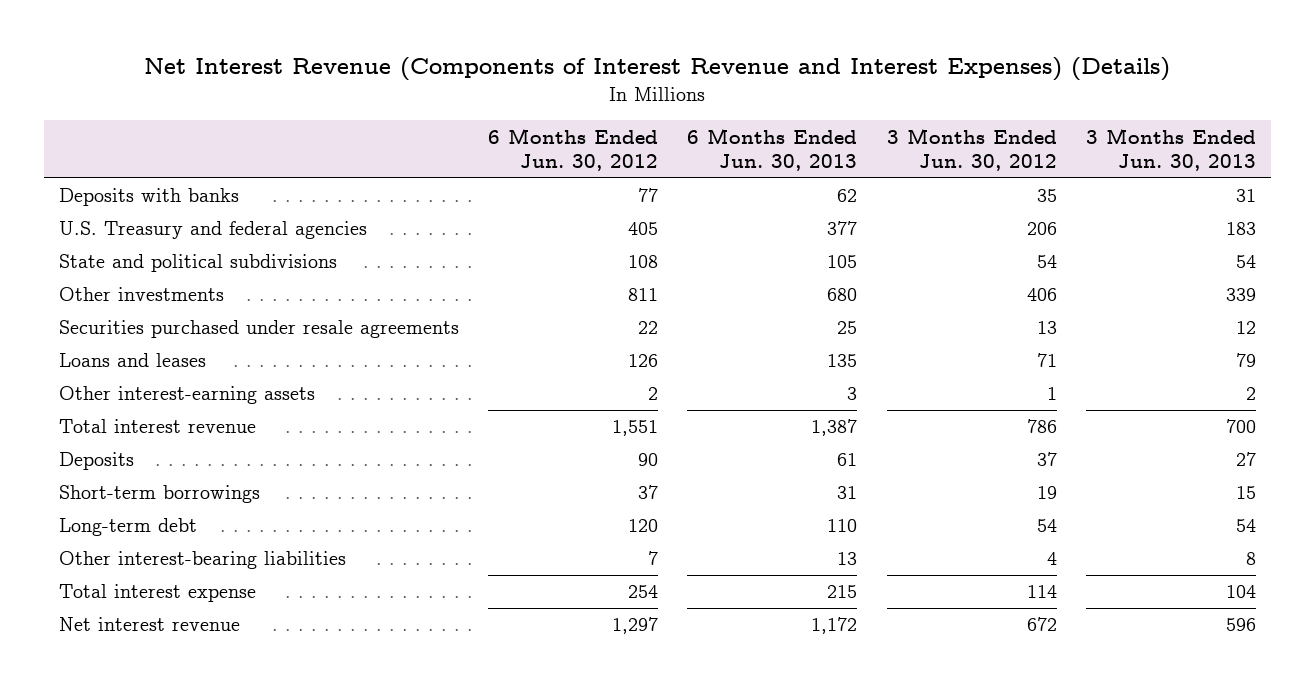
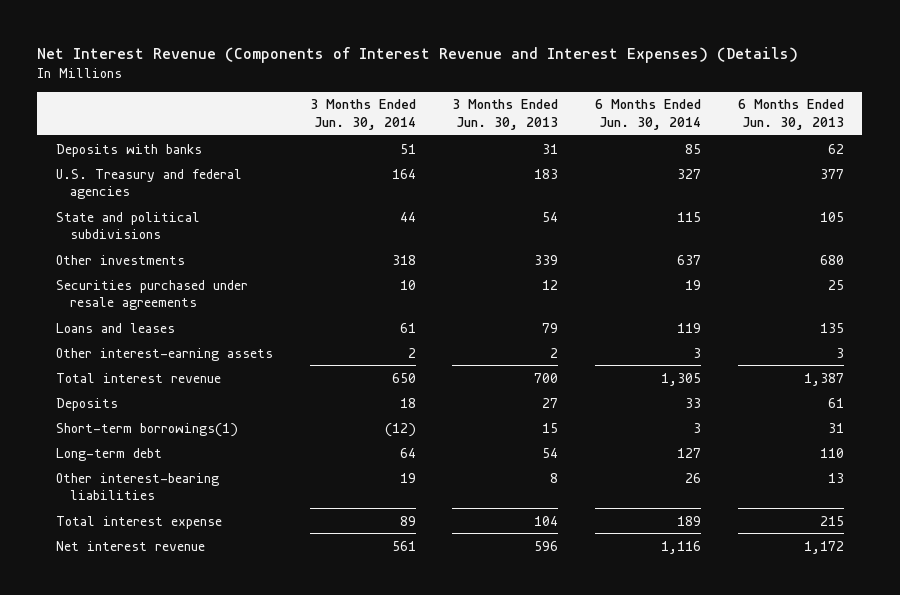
[487,127,658,171] 6 Months Ended Jun. 30, 2012 -> none
[886,127,1057,171] 3 Months Ended Jun. 30, 2012 -> none
none -> [309,99,416,130] 3 Months Ended Jun. 30, 2014
none -> [595,99,702,130] 6 Months Ended Jun. 30, 2014
[58,485,260,504] Short-term borrowings -> [55,422,238,437] Short-term borrowings(1)

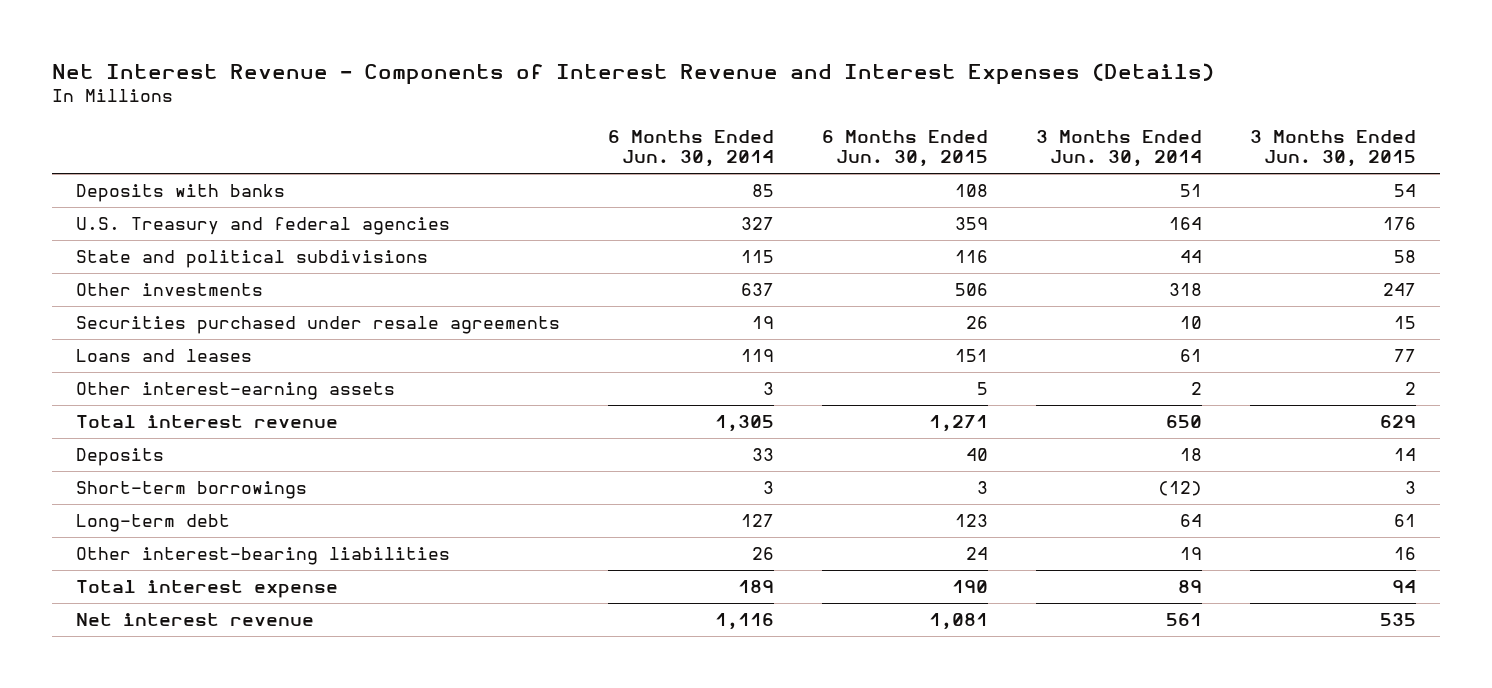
[37,47,799,64] Net Interest Revenue (Components of Interest Revenue and Interest Expenses) (Details) -> [52,62,1215,85] Net Interest Revenue - Components of Interest Revenue and Interest Expenses (Details)
[452,99,559,130] 3 Months Ended Jun. 30, 2013 -> none
[737,99,844,130] 6 Months Ended Jun. 30, 2013 -> none
none -> [822,129,989,168] 6 Months Ended Jun. 30, 2015
none -> [1250,129,1417,168] 3 Months Ended Jun. 30, 2015
[55,422,238,437] Short-term borrowings(1) -> [76,481,308,500] Short-term borrowings

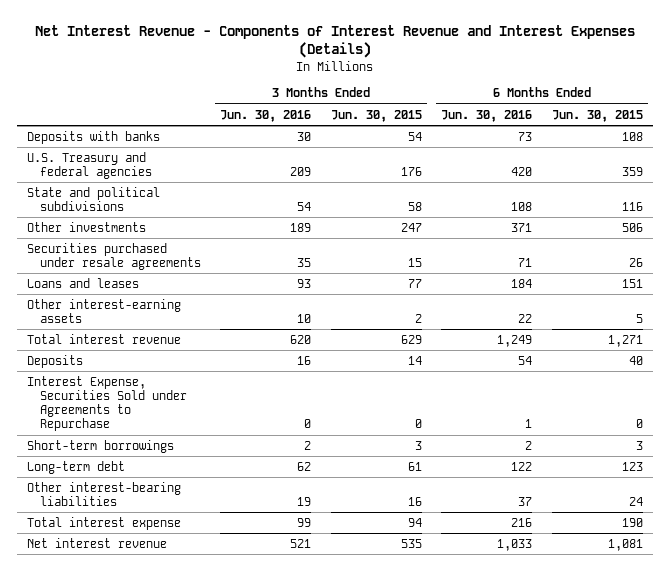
[608,129,775,168] 6 Months Ended Jun. 30, 2014 -> none
[1036,129,1203,168] 3 Months Ended Jun. 30, 2014 -> none
none -> [220,109,312,122] Jun. 30, 2016
none -> [441,109,533,122] Jun. 30, 2016
none -> [27,375,187,432] Interest Expense, Securities Sold under Agreements to Repurchase

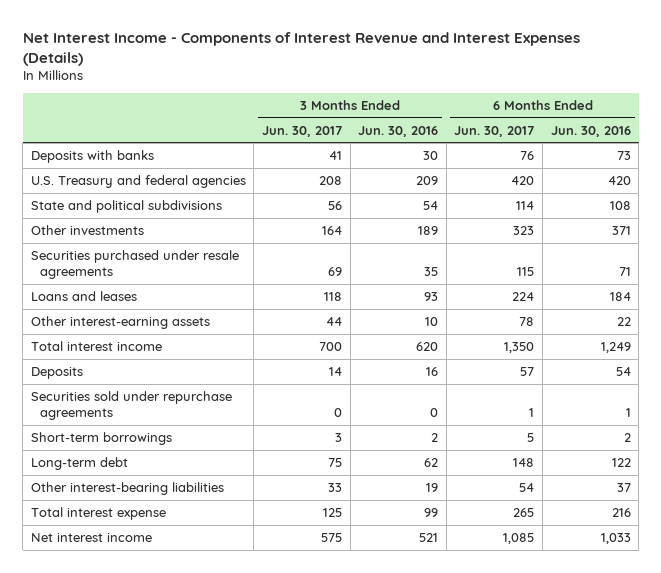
[34,24,635,59] Net Interest Revenue - Components of Interest Revenue and Interest Expenses (Details) -> [22,31,580,66] Net Interest Income - Components of Interest Revenue and Interest Expenses (Details)
[330,109,422,122] Jun. 30, 2015 -> none
[551,109,643,122] Jun. 30, 2015 -> none
none -> [261,125,342,137] Jun. 30, 2017
none -> [454,125,535,137] Jun. 30, 2017
[27,333,182,344] Total interest revenue -> [30,340,162,351] Total interest income
[27,375,187,432] Interest Expense, Securities Sold under Agreements to Repurchase -> [30,390,232,420] Securities sold under repurchase agreements
[27,537,168,548] Net interest revenue -> [30,532,152,542] Net interest income

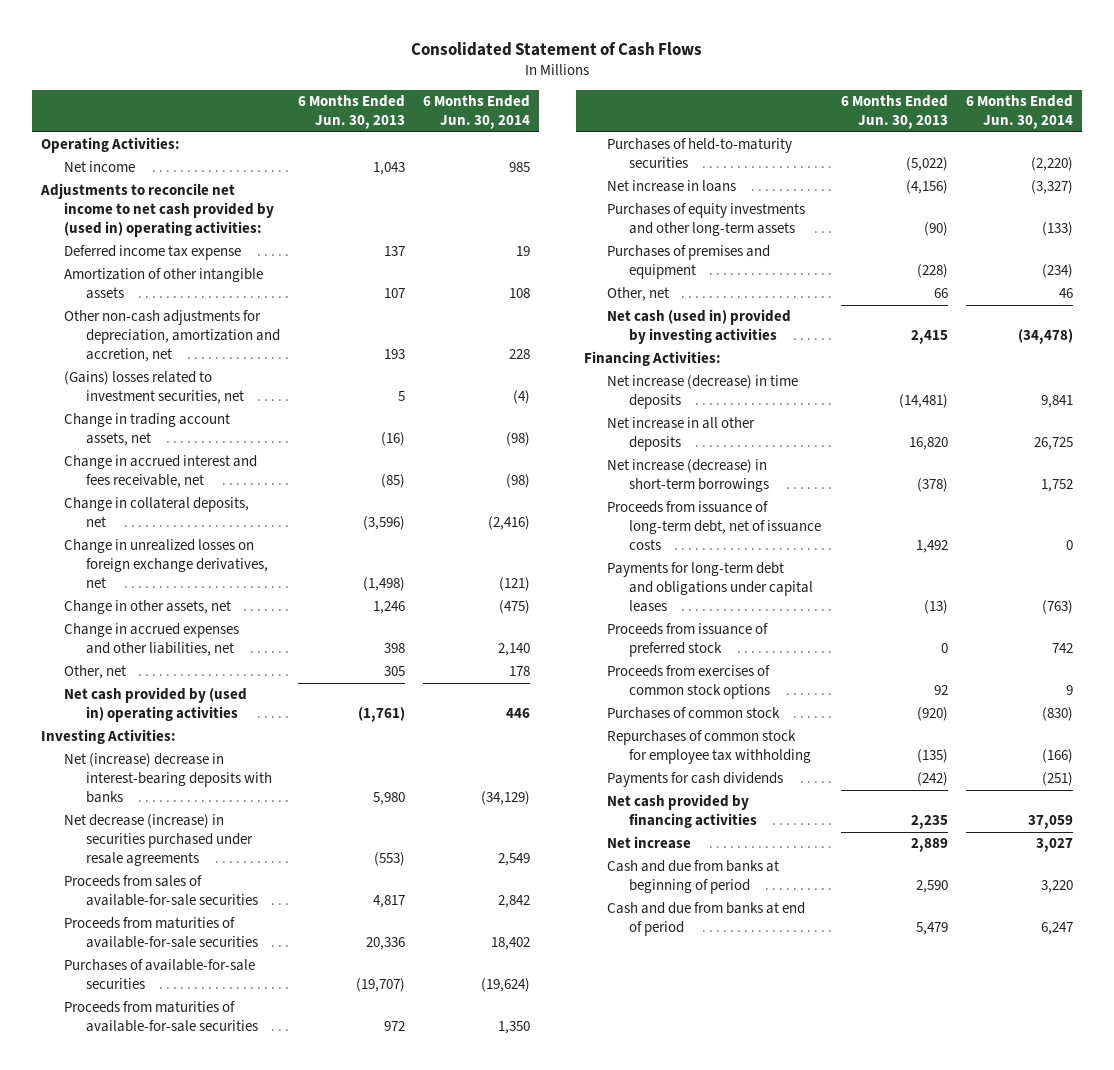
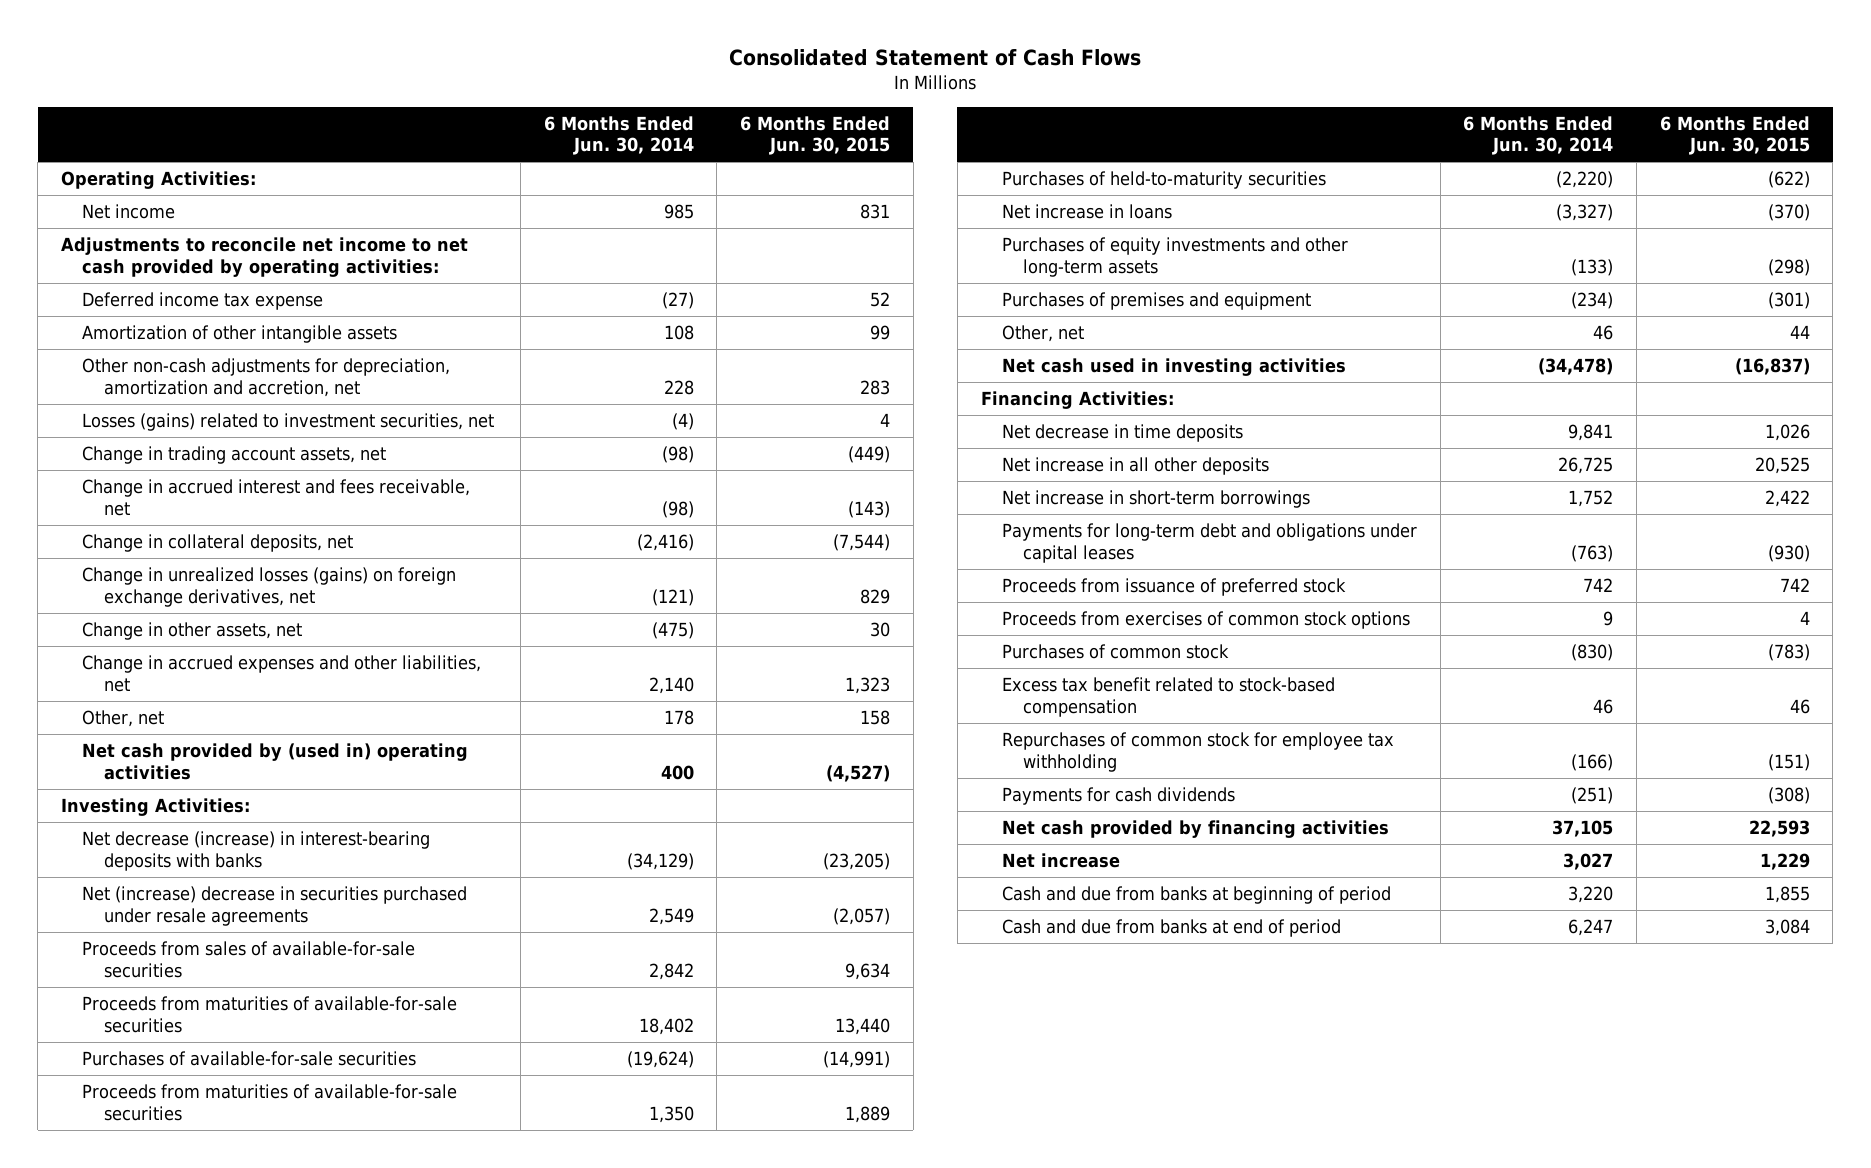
[297,95,405,130] 6 Months Ended Jun. 30, 2013 -> none
none -> [740,115,891,156] 6 Months Ended Jun. 30, 2015
[40,183,274,238] Adjustments to reconcile net income to net cash provided by (used in) operating activities: -> [60,236,468,277] Adjustments to reconcile net income to net cash provided by operating activities:
[515,246,530,257] 19 -> [661,291,694,309] (27)
[63,371,244,405] (Gains) losses related to investment securities, net -> [82,412,495,431] Losses (gains) related to investment securities, net
[63,539,268,589] Change in unrealized losses on foreign exchange derivatives, net -> [82,566,457,607] Change in unrealized losses (gains) on foreign exchange derivatives, net
[505,708,530,719] 446 -> [660,764,694,780] 400
[63,753,272,804] Net (increase) decrease in interest-bearing deposits with banks -> [82,830,431,871] Net decrease (increase) in interest-bearing deposits with banks
[63,814,253,867] Net decrease (increase) in securities purchased under resale agreements -> [82,885,468,926] Net (increase) decrease in securities purchased under resale agreements
[606,309,791,345] Net cash (used in) provided by investing activities -> [1002,357,1347,376] Net cash used in investing activities
[606,375,798,410] Net increase (decrease) in time deposits -> [1002,423,1244,442] Net decrease in time deposits
[606,501,822,551] Proceeds from issuance of long-term debt, net of issuance costs -> none
[606,459,770,493] Net increase (decrease) in short-term borrowings -> [1002,489,1311,508] Net increase in short-term borrowings
none -> [1002,676,1336,717] Excess tax benefit related to stock-based compensation
[1027,815,1073,830] 37,059 -> [1552,819,1614,837] 37,105

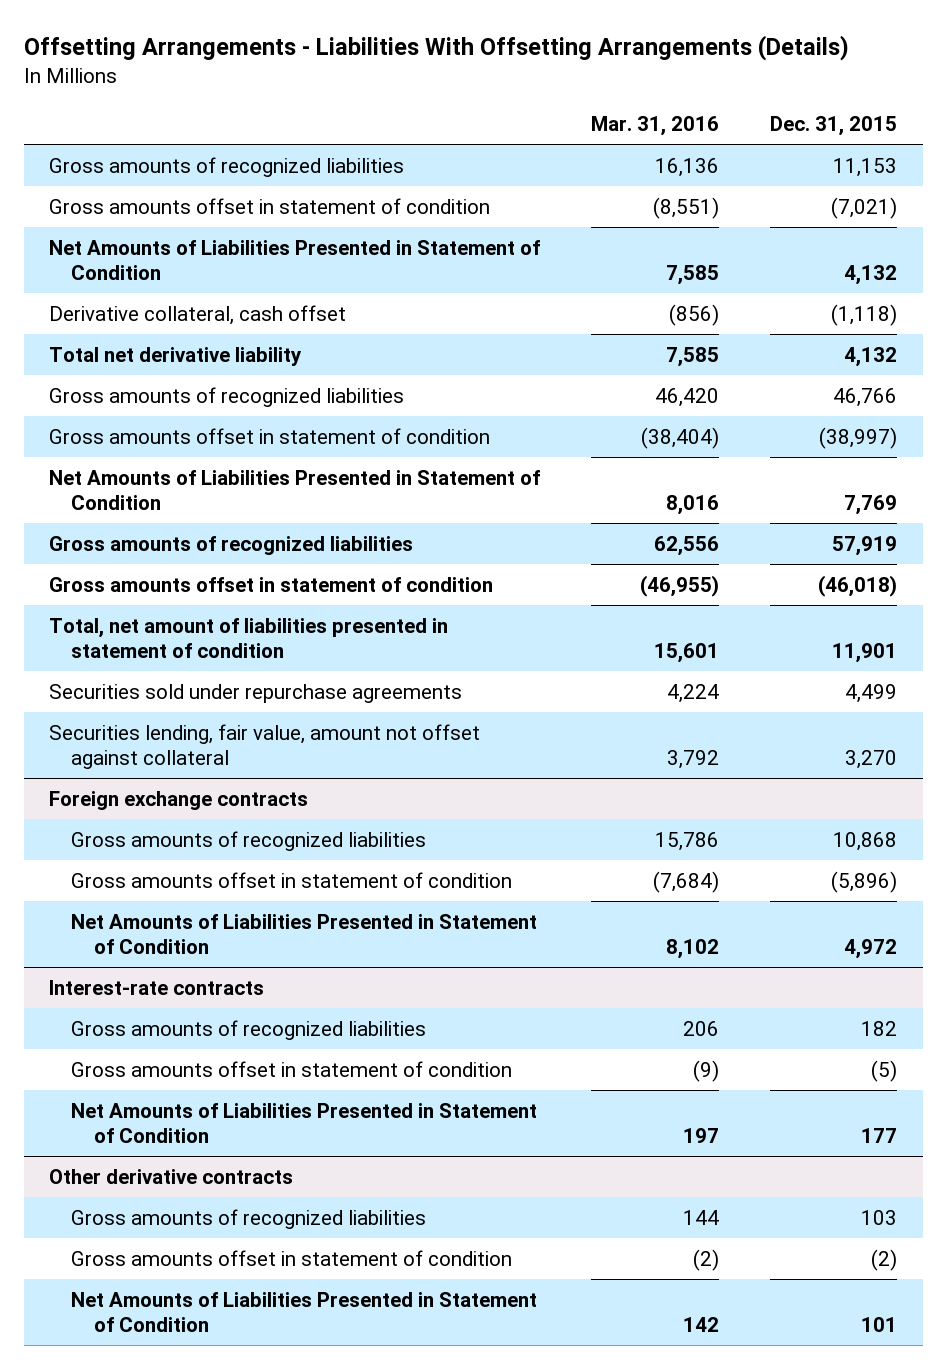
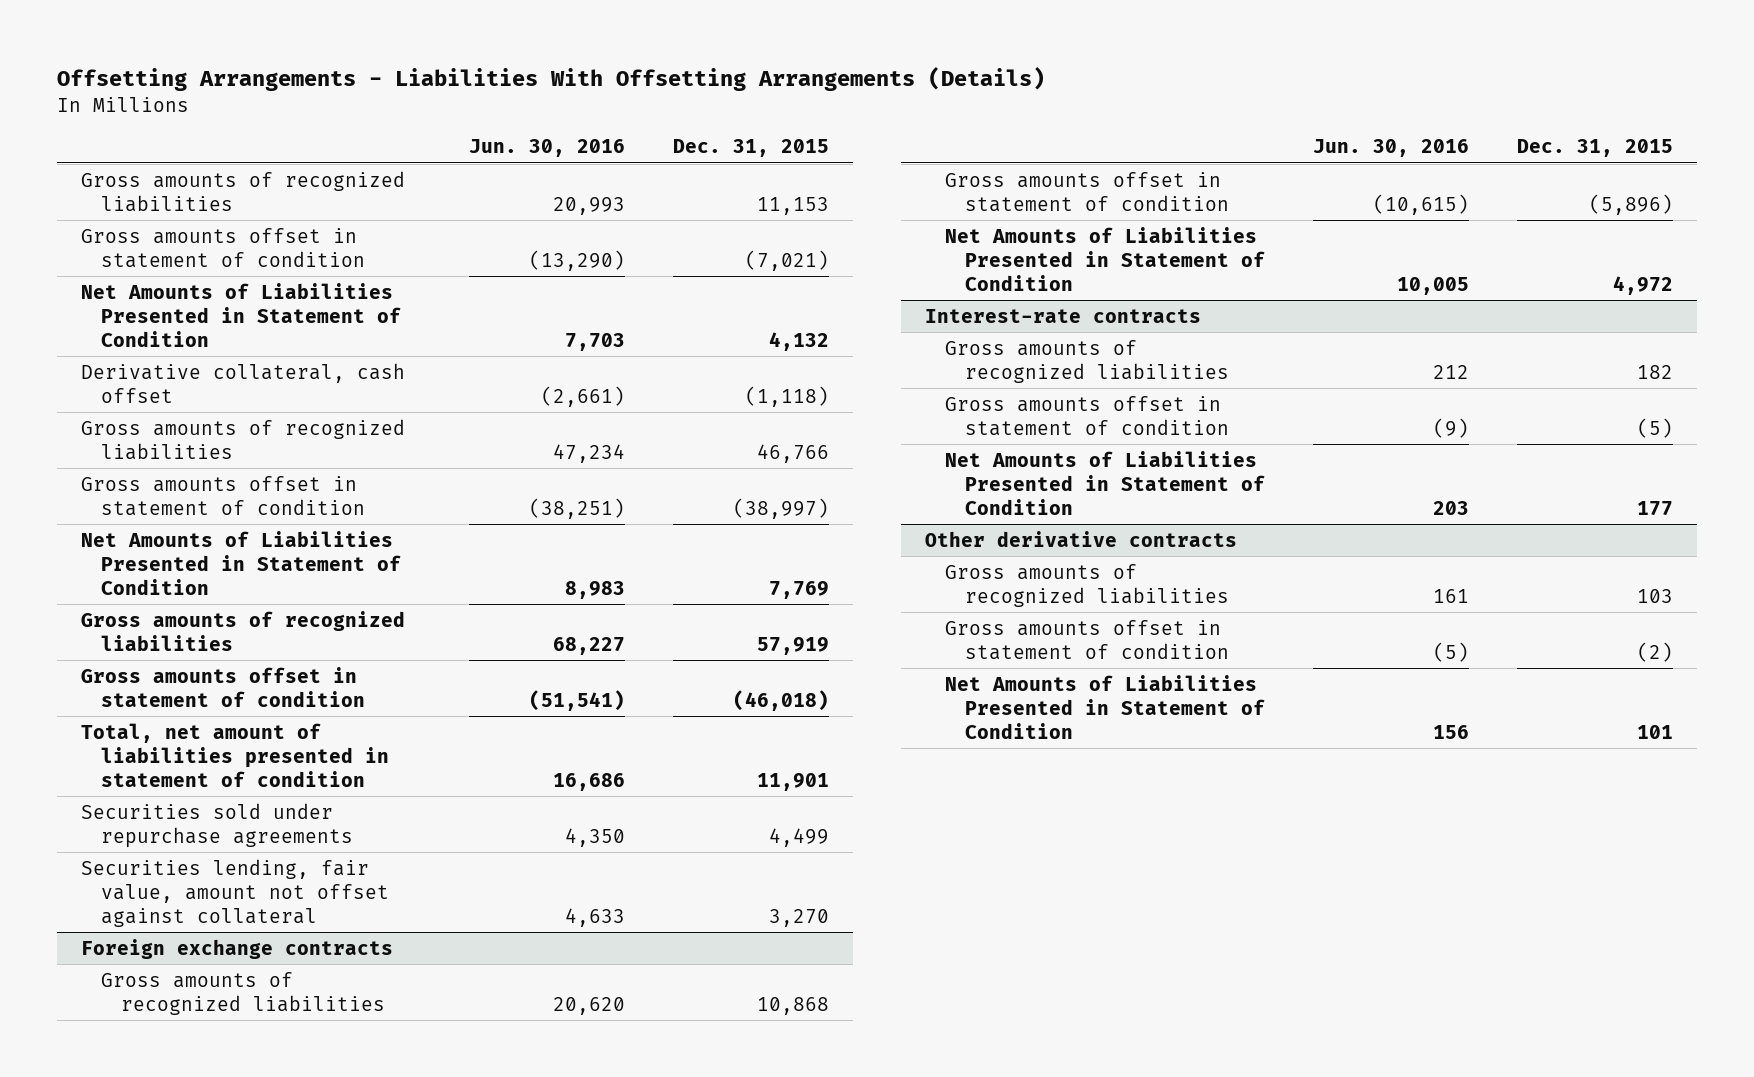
[591,116,720,137] Mar. 31, 2016 -> none
none -> [469,139,626,158] Jun. 30, 2016
[49,346,303,366] Total net derivative liability -> none

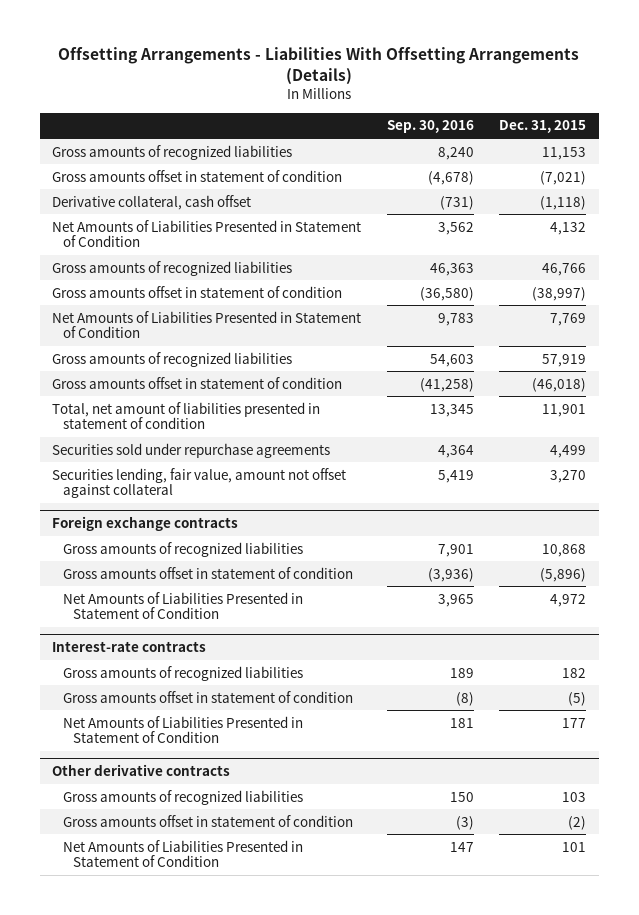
[469,139,626,158] Jun. 30, 2016 -> none
none -> [386,120,474,134] Sep. 30, 2016
[81,282,402,347] Net Amounts of Liabilities Presented in Statement of Condition -> [52,219,362,248] Net Amounts of Liabilities Presented in Statement of Condition

